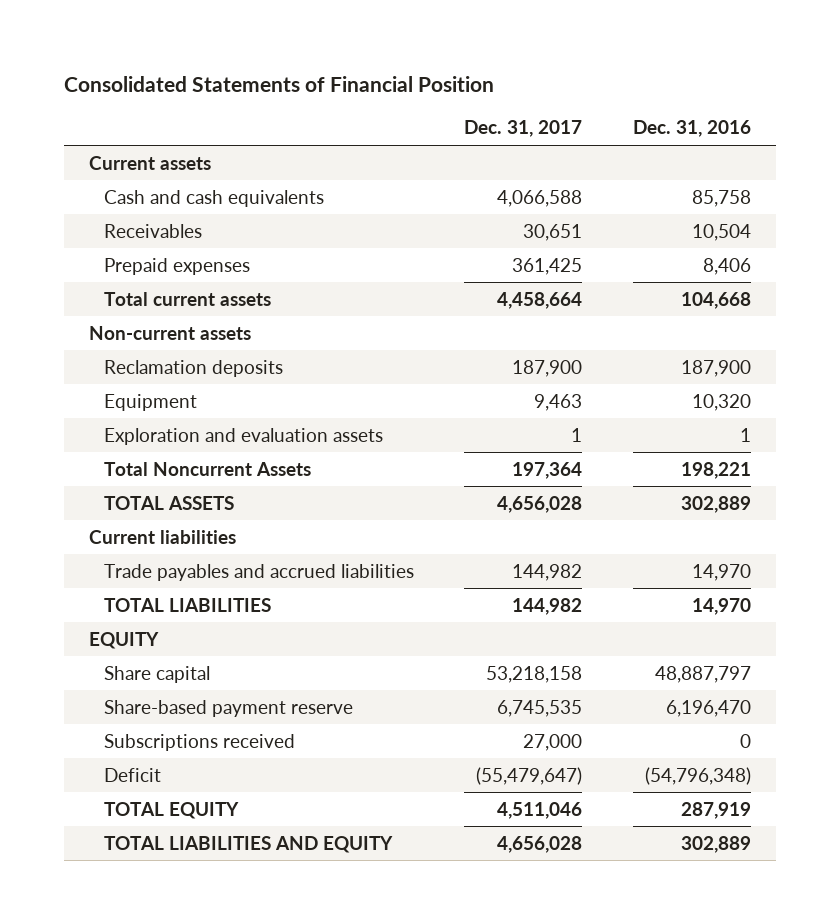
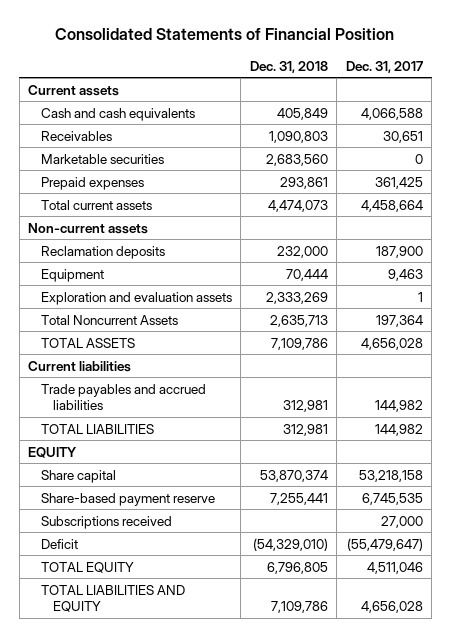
[632,120,751,138] Dec. 31, 2016 -> none
none -> [249,60,328,73] Dec. 31, 2018
none -> [40,153,164,164] Marketable securities

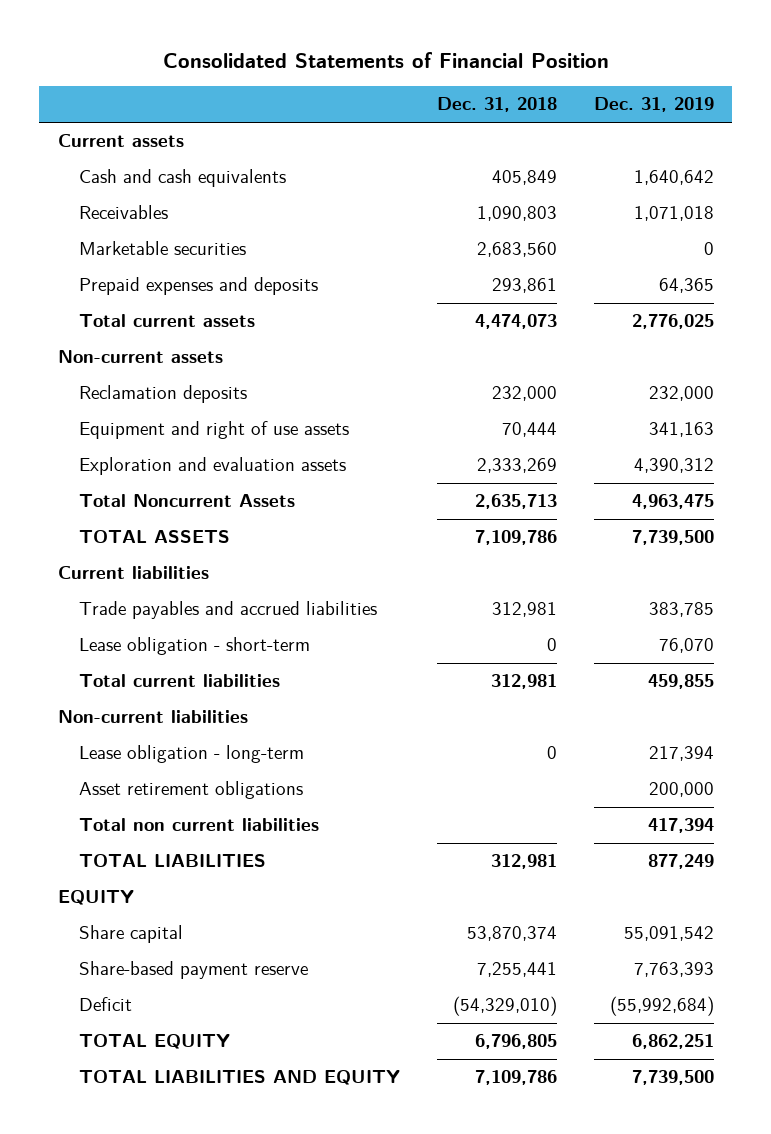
[345,60,423,73] Dec. 31, 2017 -> none
none -> [593,97,714,113] Dec. 31, 2019
[40,176,144,190] Prepaid expenses -> [79,277,319,296] Prepaid expenses and deposits
[40,268,104,282] Equipment -> [79,421,350,440] Equipment and right of use assets
none -> [79,637,311,656] Lease obligation - short-term
none -> [79,674,281,688] Total current liabilities
none -> [57,710,248,724] Non-current liabilities
none -> [79,745,305,764] Lease obligation - long-term
none -> [79,781,304,800] Asset retirement obligations
none -> [79,818,320,832] Total non current liabilities
[40,515,172,529] Subscriptions received -> none

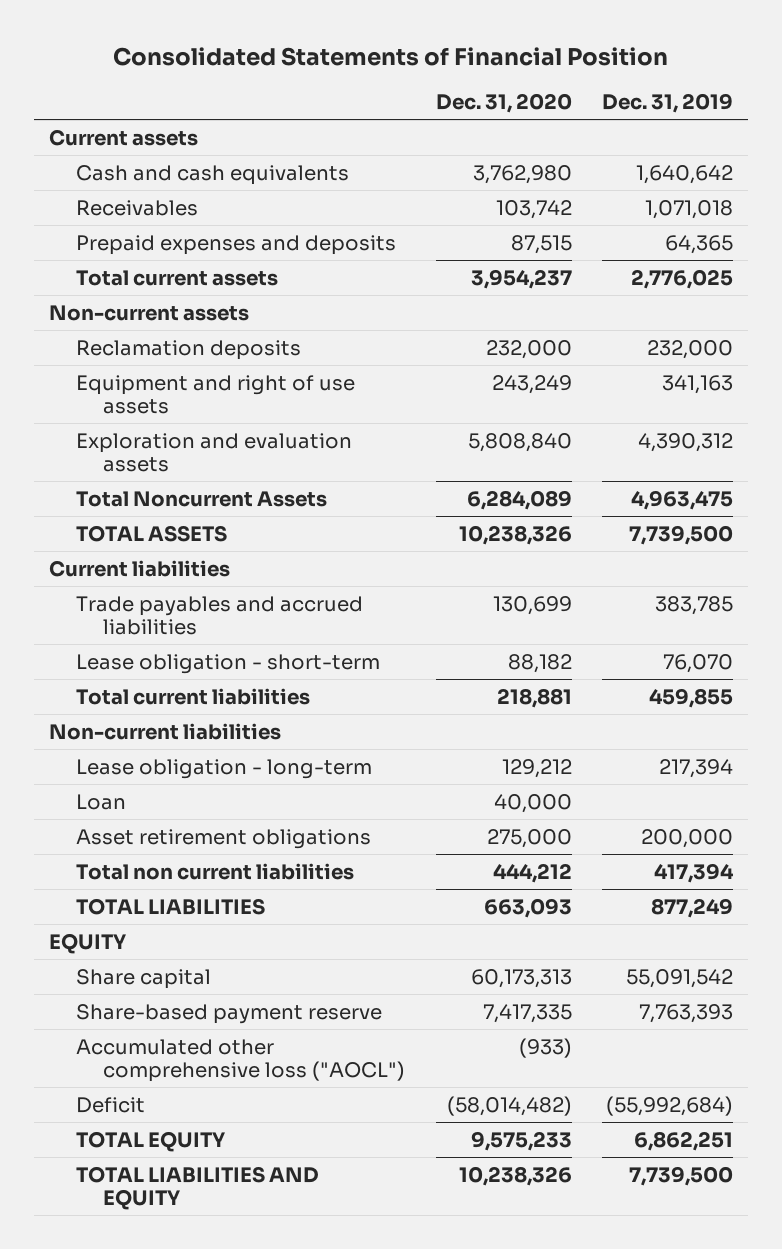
[436,97,557,113] Dec. 31, 2018 -> none
none -> [435,93,572,114] Dec. 31, 2020
[79,241,247,256] Marketable securities -> none
none -> [76,793,127,810] Loan
none -> [76,1038,406,1082] Accumulated other comprehensive loss ("AOCL")

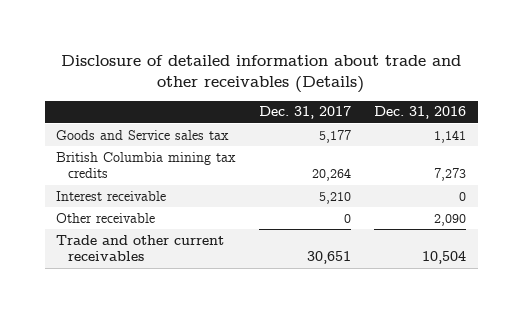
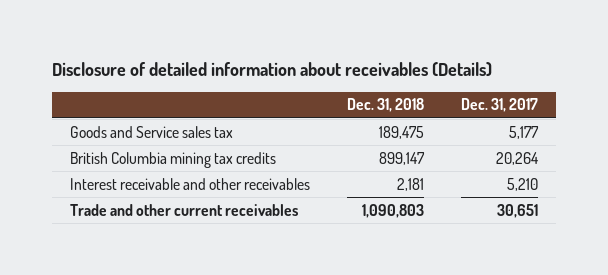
[61,54,462,93] Disclosure of detailed information about trade and other receivables (Details) -> [51,62,492,78] Disclosure of detailed information about receivables (Details)
[374,106,467,120] Dec. 31, 2016 -> none
none -> [347,98,425,113] Dec. 31, 2018
[56,212,156,223] Other receivable -> none
[56,190,167,201] Interest receivable -> [70,177,311,190] Interest receivable and other receivables

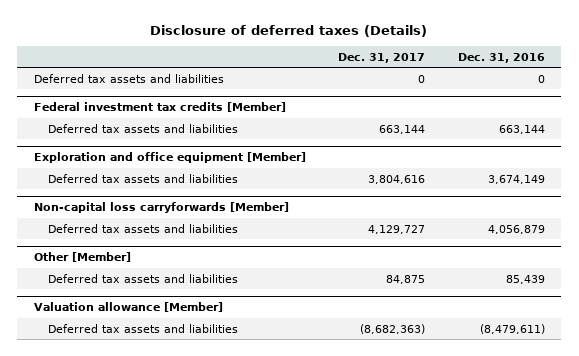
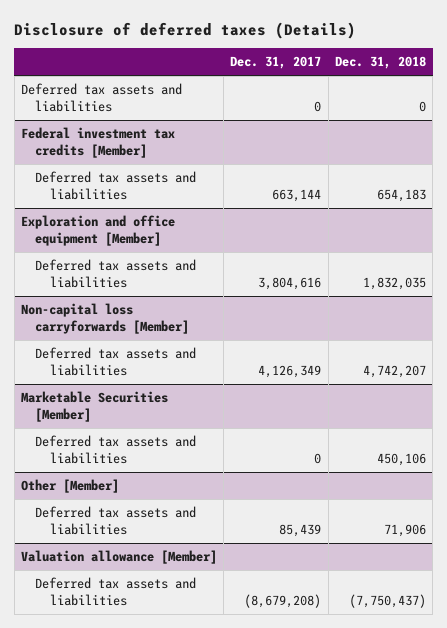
[457,52,545,63] Dec. 31, 2016 -> none
none -> [335,56,427,70] Dec. 31, 2018
[368,224,426,234] 4,129,727 -> [258,365,322,379] 4,126,349
none -> [20,391,168,423] Marketable Securities [Member]
none -> [35,435,197,465] Deferred tax assets and liabilities
[386,274,426,284] 84,875 -> [279,524,322,538] 85,439
[360,323,426,334] (8,682,363) -> [244,594,322,609] (8,679,208)

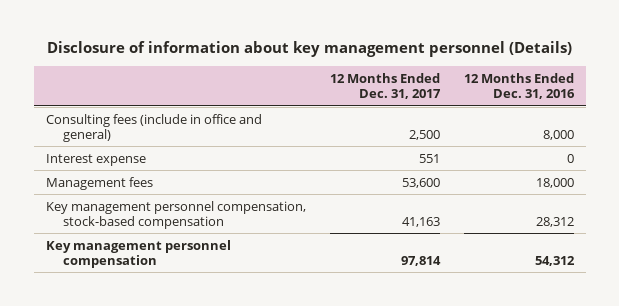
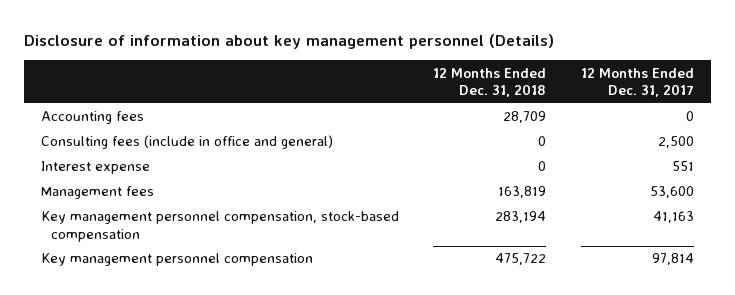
[463,72,575,100] 12 Months Ended Dec. 31, 2016 -> none
none -> [433,67,547,98] 12 Months Ended Dec. 31, 2018
none -> [40,111,144,125] Accounting fees

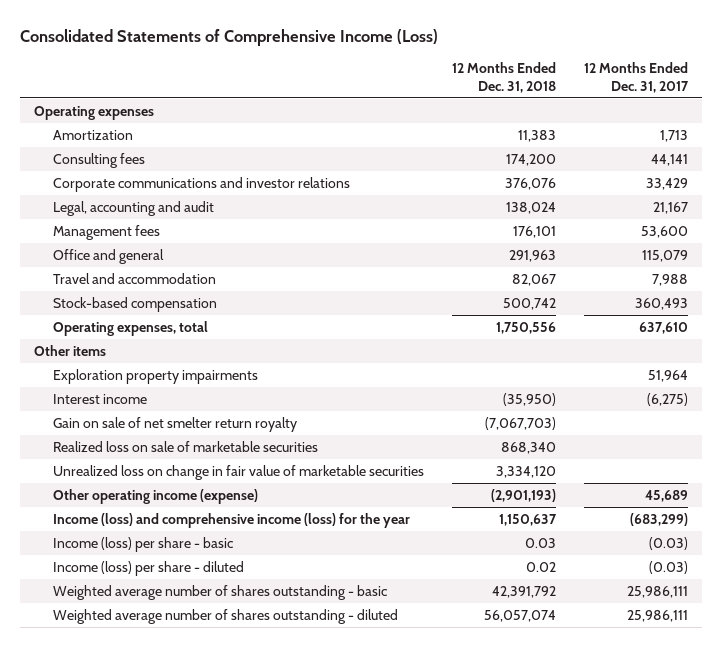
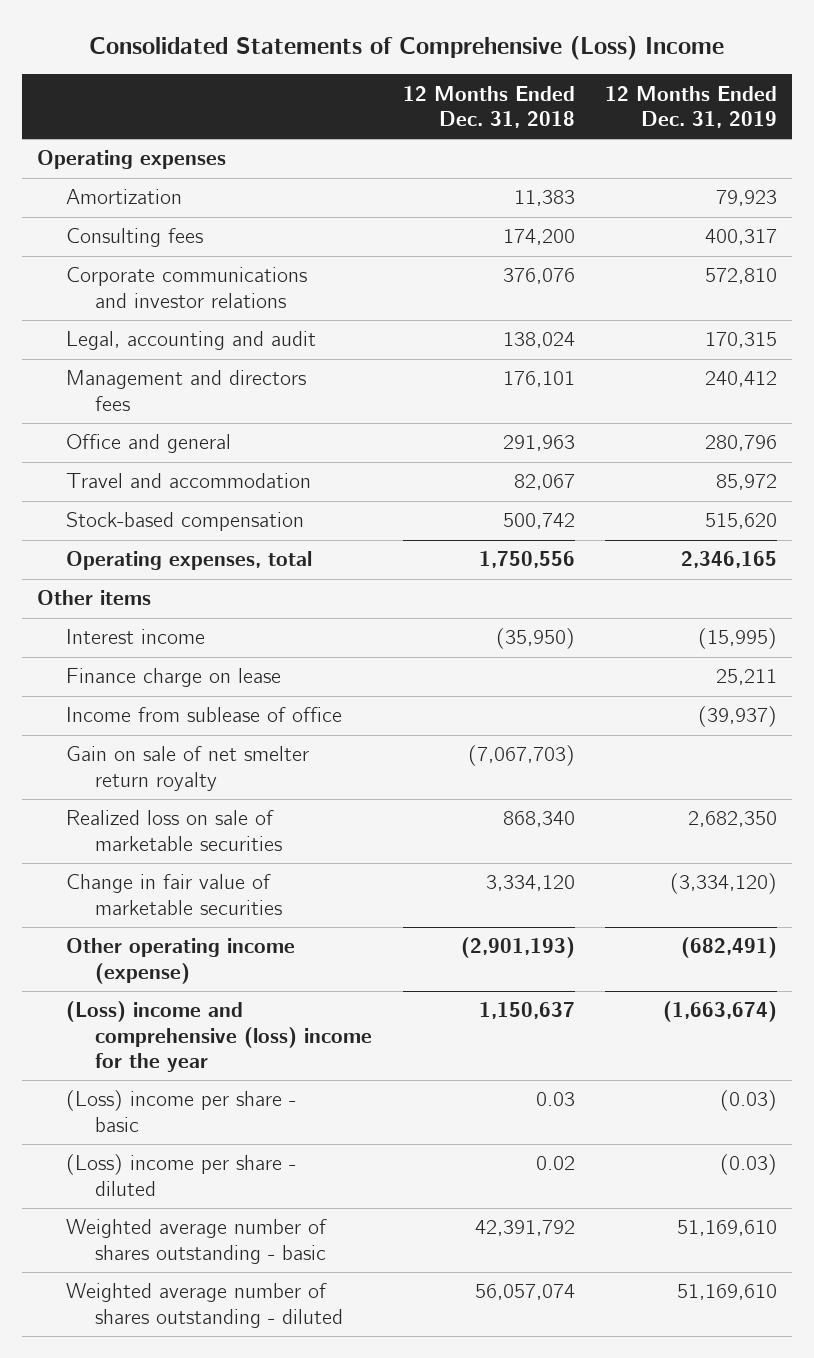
[19,28,438,46] Consolidated Statements of Comprehensive Income (Loss) -> [88,35,724,60] Consolidated Statements of Comprehensive (Loss) Income
[584,62,690,93] 12 Months Ended Dec. 31, 2017 -> none
none -> [605,85,778,129] 12 Months Ended Dec. 31, 2019
[52,225,160,241] Management fees -> [66,370,307,411] Management and directors fees
[52,369,258,385] Exploration property impairments -> none
none -> [66,668,282,688] Finance charge on lease
none -> [66,707,343,723] Income from sublease of office
[52,465,424,481] Unrealized loss on change in fair value of marketable securities -> [66,874,283,915] Change in fair value of marketable securities
[52,513,410,529] Income (loss) and comprehensive income (loss) for the year -> [66,1001,373,1073] (Loss) income and comprehensive (loss) income for the year
[52,537,233,553] Income (loss) per share - basic -> [66,1090,297,1132] (Loss) income per share - basic
[52,561,244,577] Income (loss) per share - diluted -> [66,1154,297,1196] (Loss) income per share - diluted

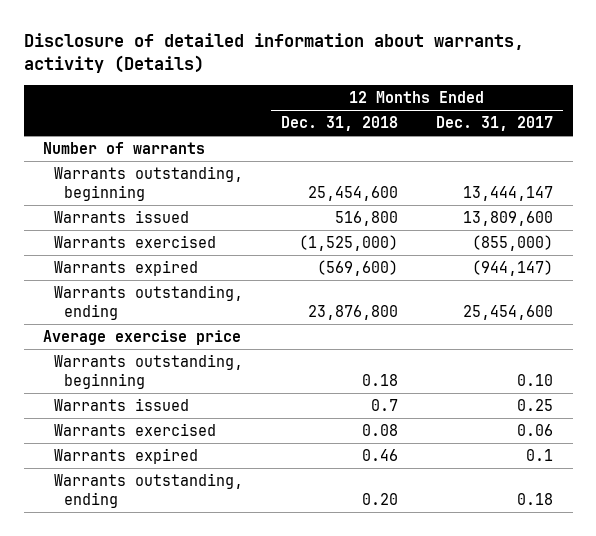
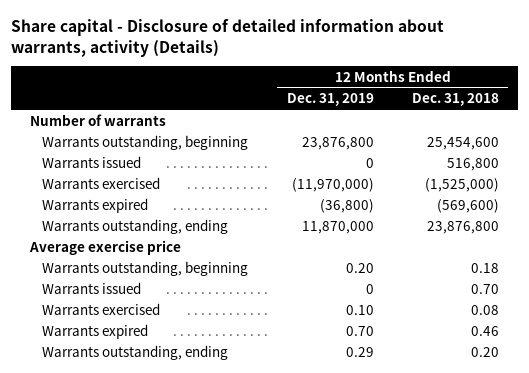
[23,32,524,74] Disclosure of detailed information about warrants, activity (Details) -> [11,19,445,57] Share capital - Disclosure of detailed information about warrants, activity (Details)
[436,116,554,132] Dec. 31, 2017 -> none
none -> [286,93,374,107] Dec. 31, 2019
[370,399,398,412] 0.7 -> [470,283,499,294] 0.70

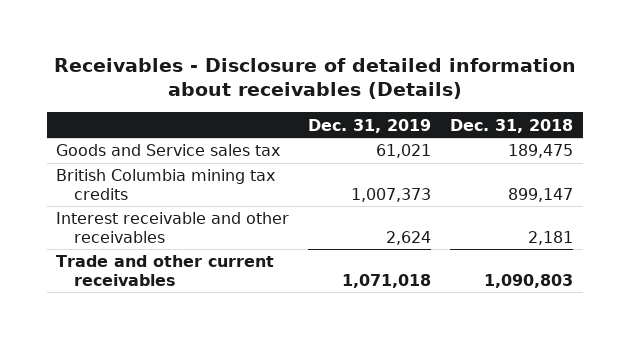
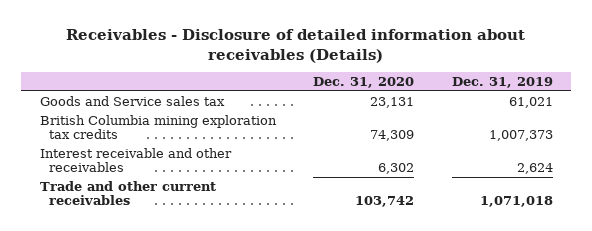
[450,118,574,133] Dec. 31, 2018 -> none
none -> [313,77,415,89] Dec. 31, 2020
[56,169,276,200] British Columbia mining tax credits -> [39,114,277,140] British Columbia mining exploration tax credits

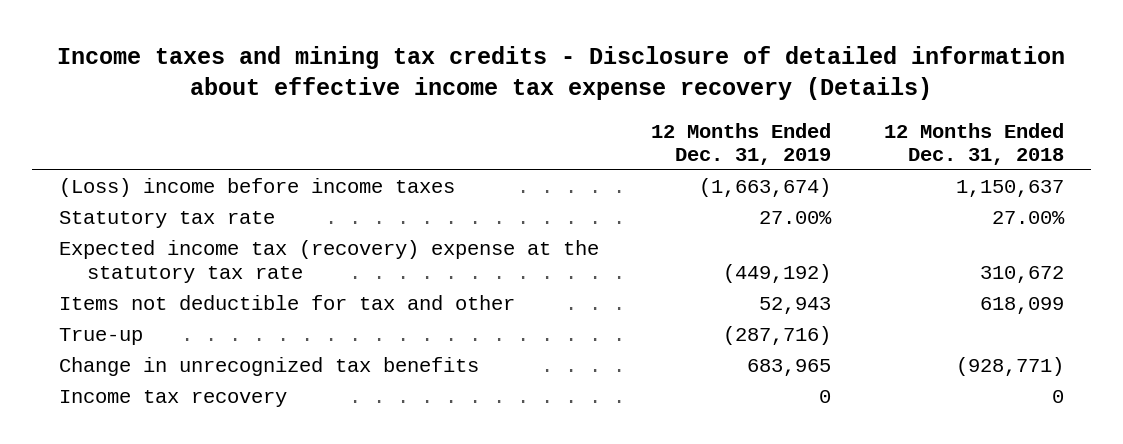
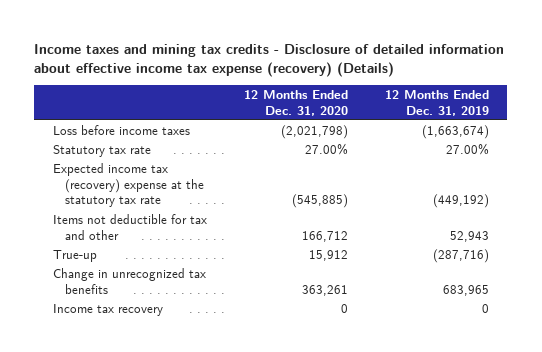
[57,45,1066,101] Income taxes and mining tax credits - Disclosure of detailed information about effective income tax expense recovery (Details) -> [34,43,505,77] Income taxes and mining tax credits - Disclosure of detailed information about effective income tax expense (recovery) (Details)
[884,122,1065,166] 12 Months Ended Dec. 31, 2018 -> none
none -> [243,89,348,116] 12 Months Ended Dec. 31, 2020
[58,178,455,198] (Loss) income before income taxes -> [52,124,190,135] Loss before income taxes

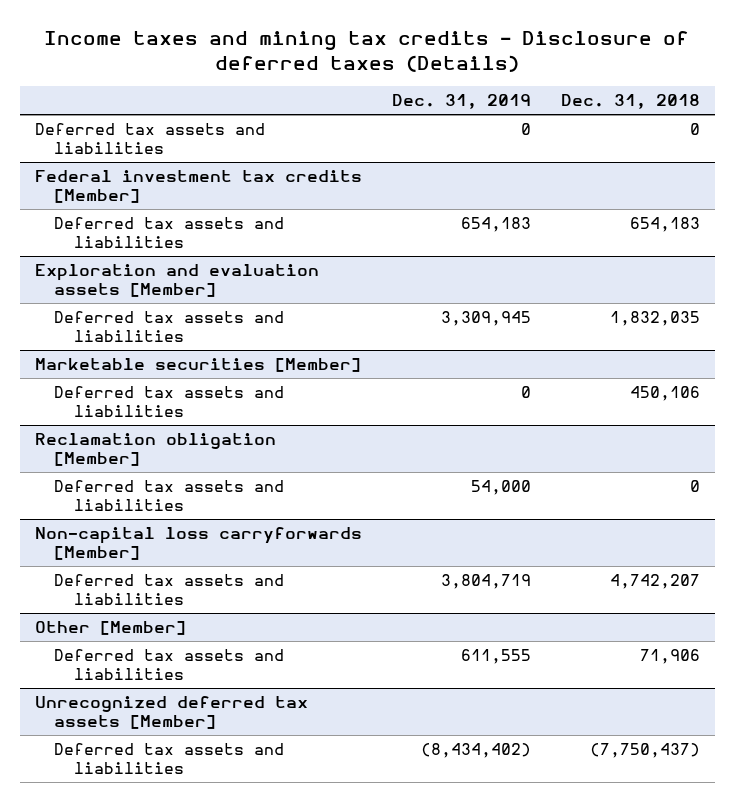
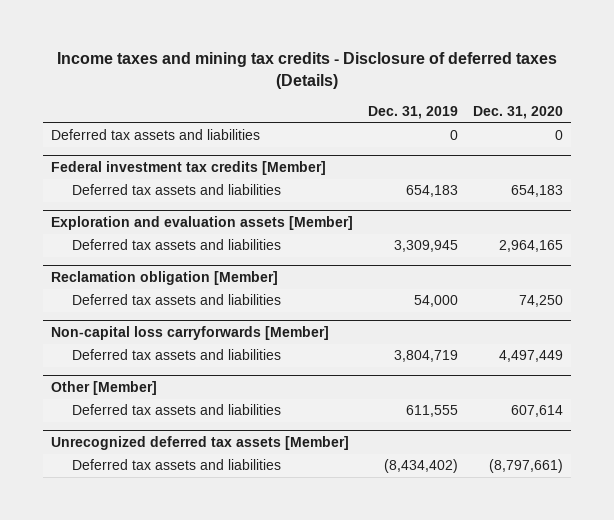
[560,94,700,110] Dec. 31, 2018 -> none
none -> [473,105,564,119] Dec. 31, 2020
[34,358,361,373] Marketable securities [Member] -> none
[54,386,285,417] Deferred tax assets and liabilities -> none

